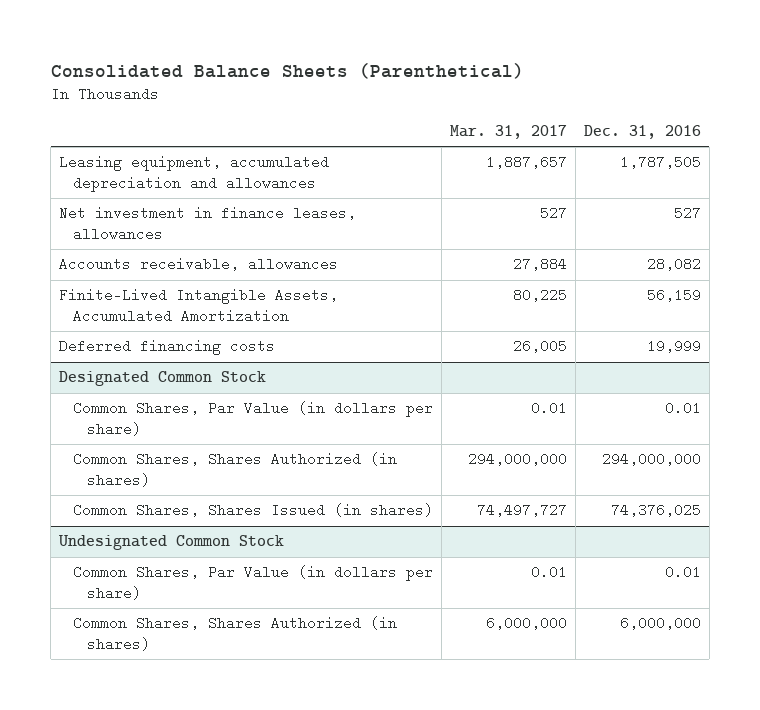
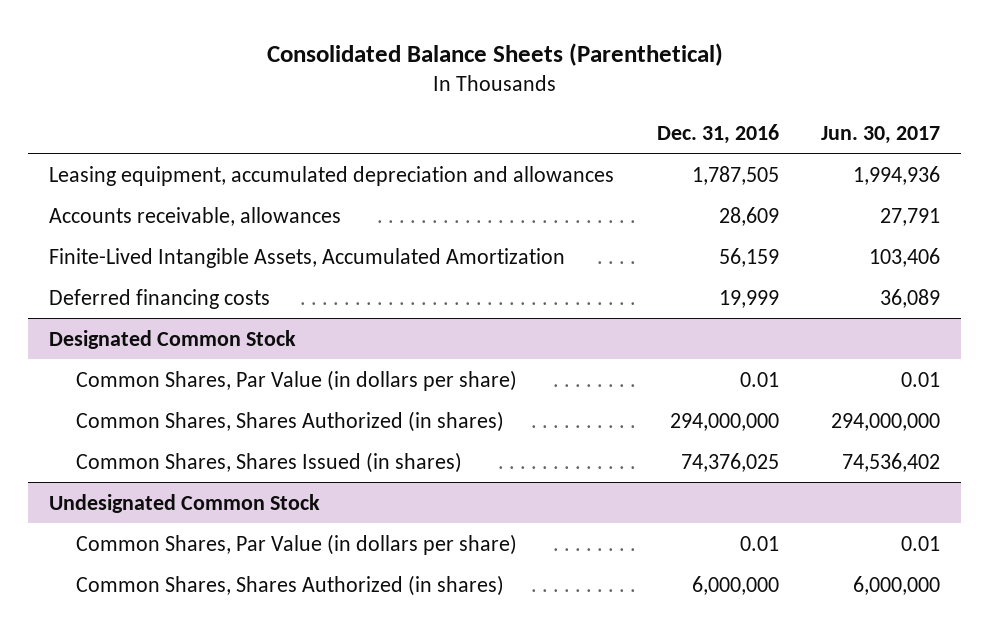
[449,125,567,140] Mar. 31, 2017 -> none
none -> [821,125,941,144] Jun. 30, 2017
[59,206,357,242] Net investment in finance leases, allowances -> none
[646,257,701,272] 28,082 -> [718,206,779,226] 28,609

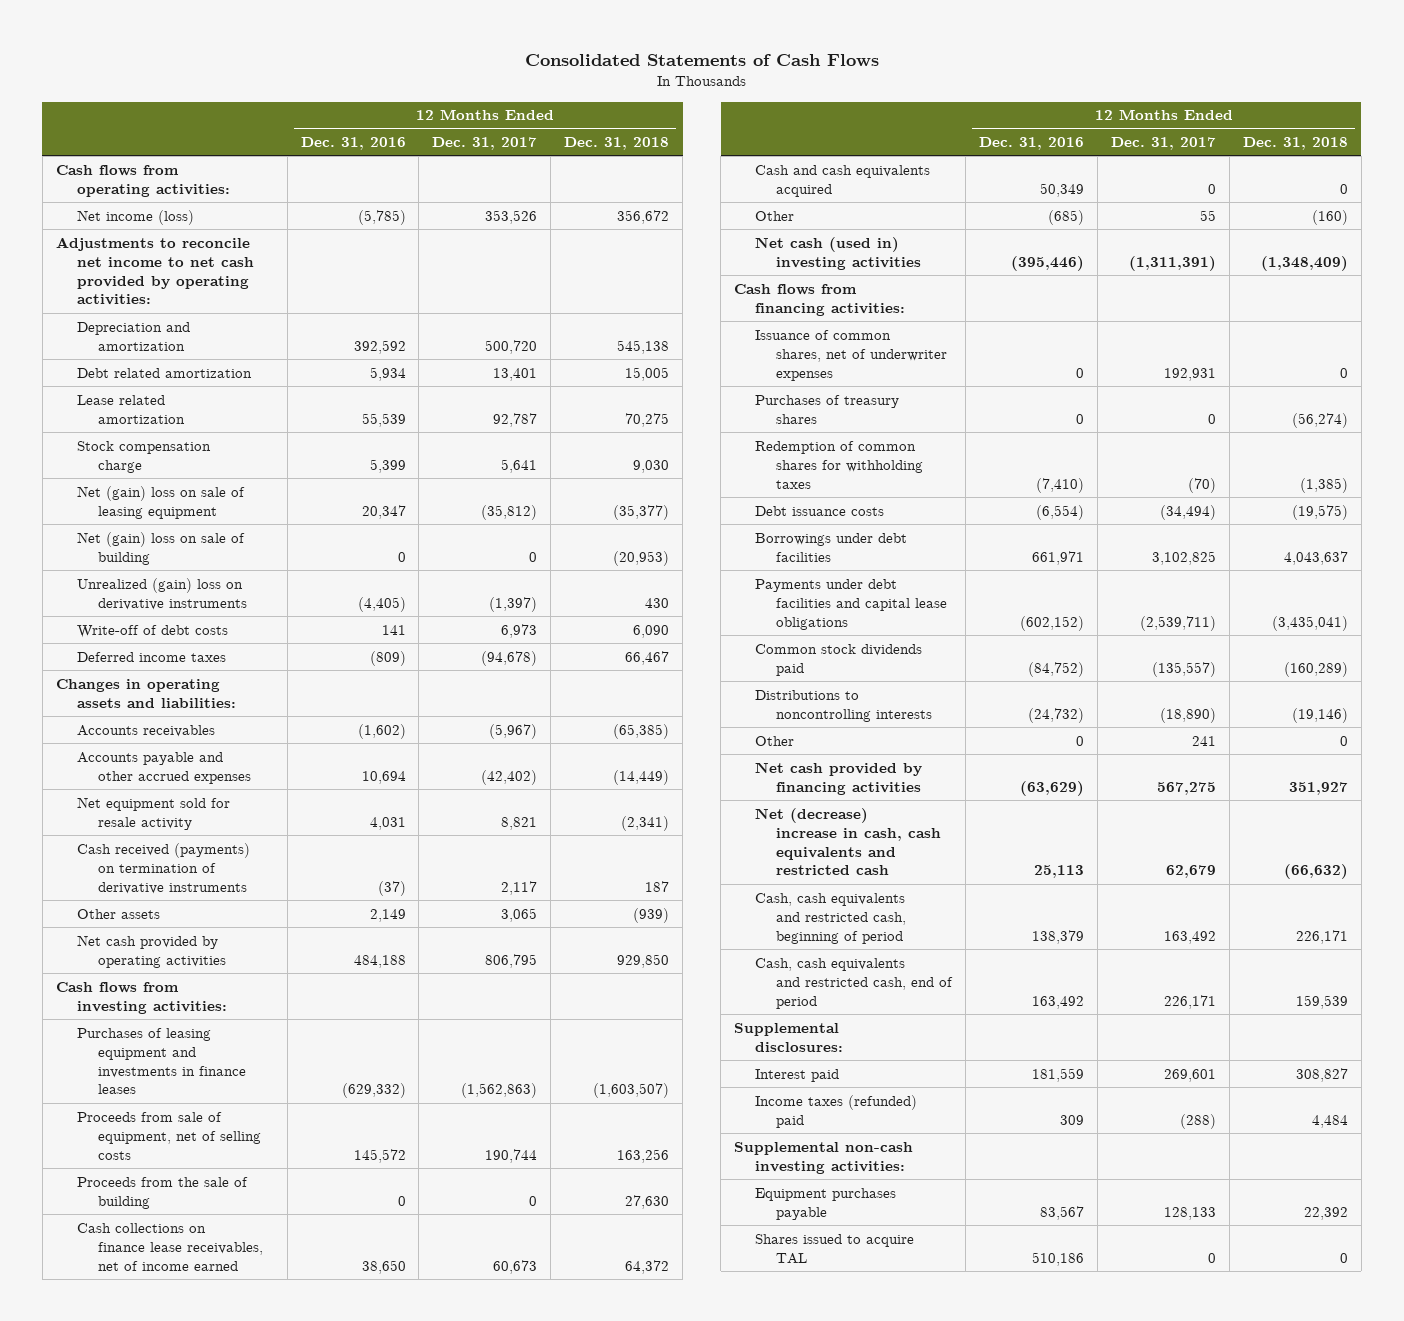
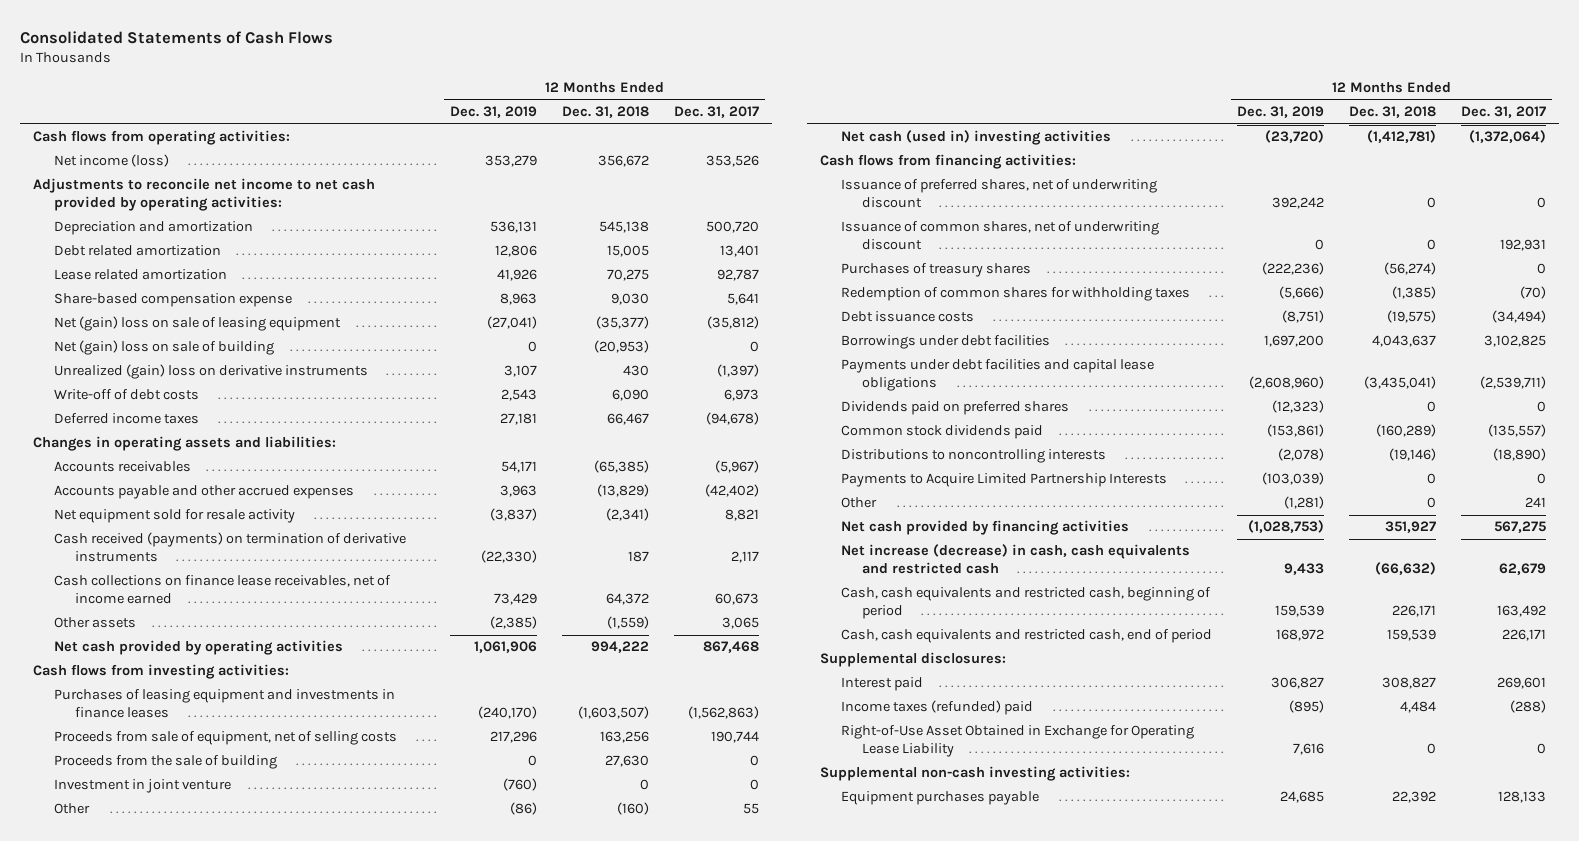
[300,137,406,151] Dec. 31, 2016 -> none
none -> [449,106,537,119] Dec. 31, 2019
[76,440,211,473] Stock compensation charge -> [53,293,292,308] Share-based compensation expense
[613,769,670,785] (14,449) -> [597,484,650,498] (13,829)
[76,1222,263,1271] Cash collections on finance lease receivables, net of income earned -> [53,575,391,605] Cash collections on finance lease receivables, net of income earned
[633,907,670,923] (939) -> [607,616,650,630] (1,559)
[485,953,538,968] 806,795 -> [703,641,760,654] 867,468
[617,953,670,968] 929,850 -> [591,641,650,654] 994,222
[755,164,931,197] Cash and cash equivalents acquired -> none
none -> [53,779,231,794] Investment in joint venture
[1129,255,1217,271] (1,311,391) -> [1469,130,1547,144] (1,372,064)
[1260,255,1348,271] (1,348,409) -> [1367,130,1437,144] (1,412,781)
none -> [840,179,1157,209] Issuance of preferred shares, net of underwriting discount
[755,329,948,381] Issuance of common shares, net of underwriter expenses -> [840,221,1159,251] Issuance of common shares, net of underwriting discount
none -> [840,401,1069,416] Dividends paid on preferred shares
none -> [840,473,1167,488] Payments to Acquire Limited Partnership Interests
[755,807,942,876] Net (decrease) increase in cash, cash equivalents and restricted cash -> [840,544,1190,575] Net increase (decrease) in cash, cash equivalents and restricted cash
none -> [840,725,1194,758] Right-of-Use Asset Obtained in Exchange for Operating Lease Liability
[755,1233,915,1264] Shares issued to acquire TAL -> none

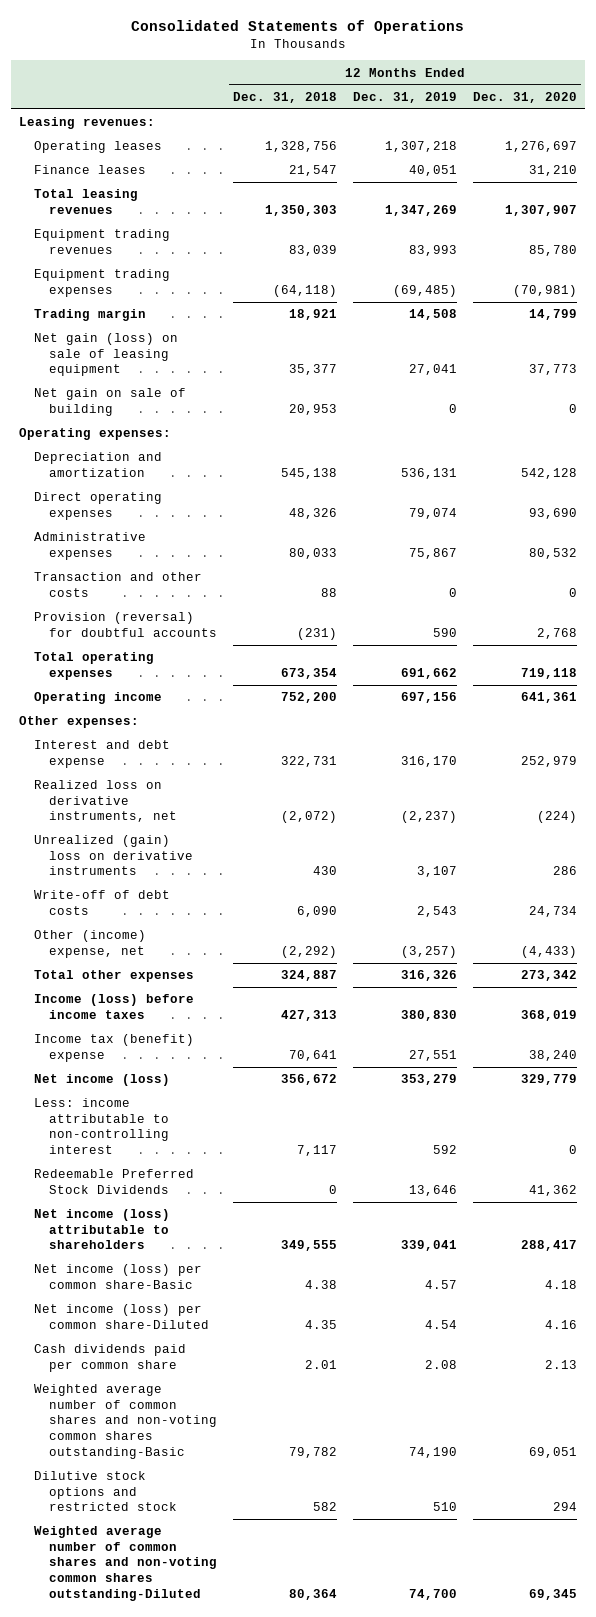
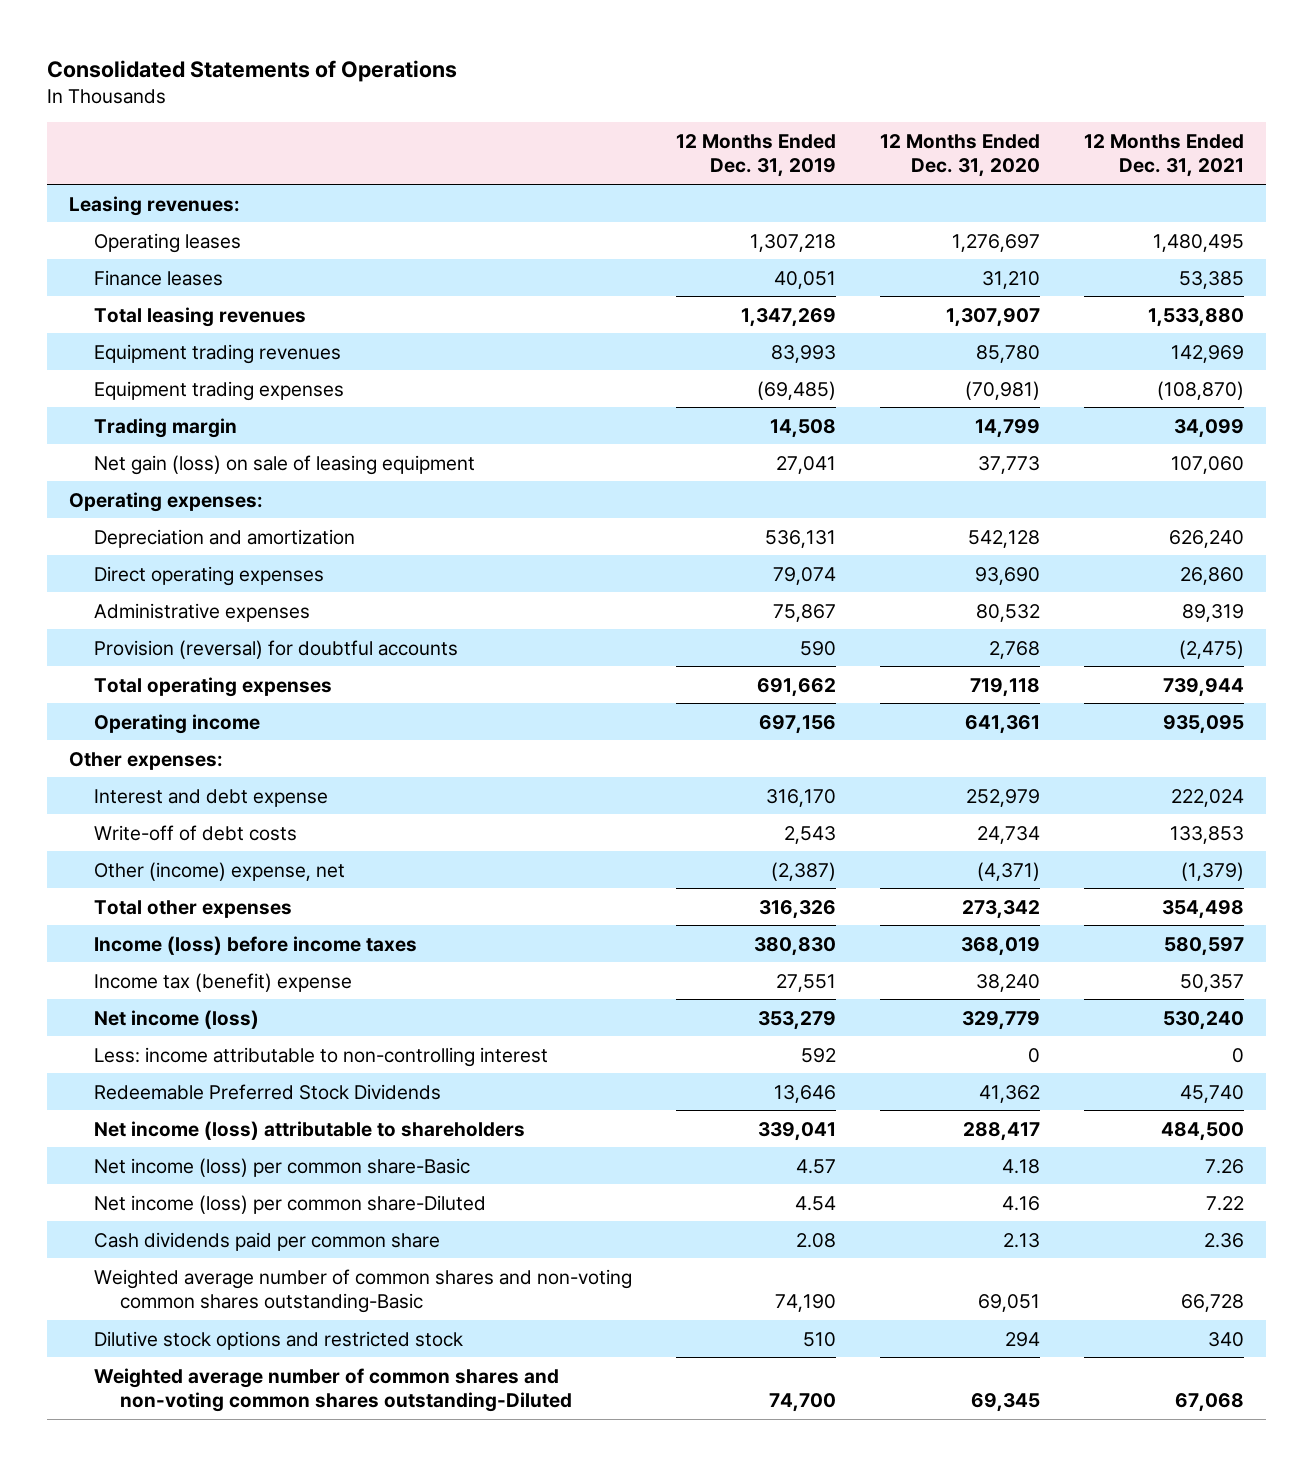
[233,91,338,103] Dec. 31, 2018 -> none
none -> [1084,133,1245,178] 12 Months Ended Dec. 31, 2021
[34,388,187,416] Net gain on sale of building -> none
[34,572,203,597] Transaction and other costs -> none
[34,780,178,823] Realized loss on derivative instruments, net -> none
[34,835,194,876] Unrealized (gain) loss on derivative instruments -> none
[401,945,458,958] (3,257) -> [771,861,837,881] (2,387)
[520,945,577,958] (4,433) -> [977,861,1041,881] (4,371)

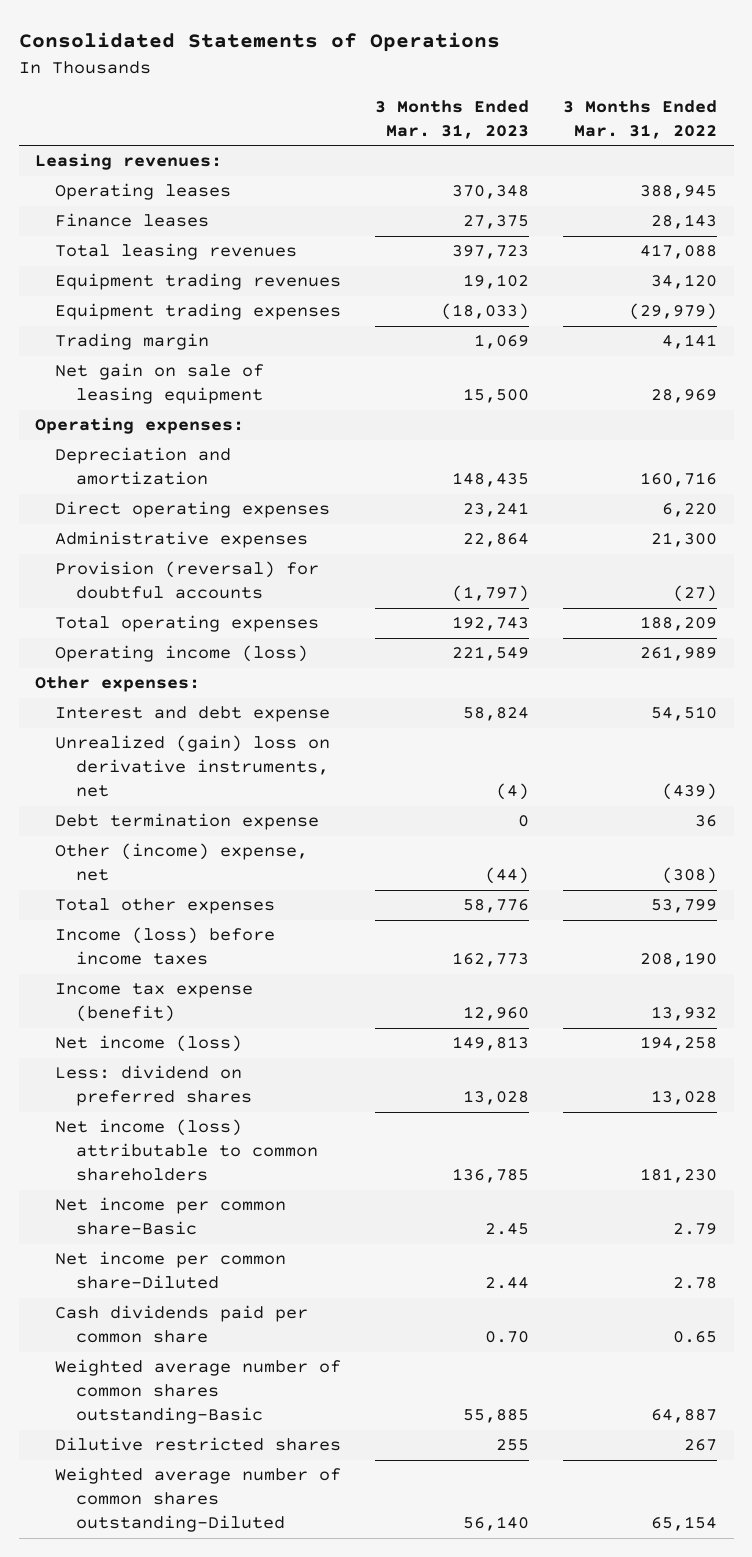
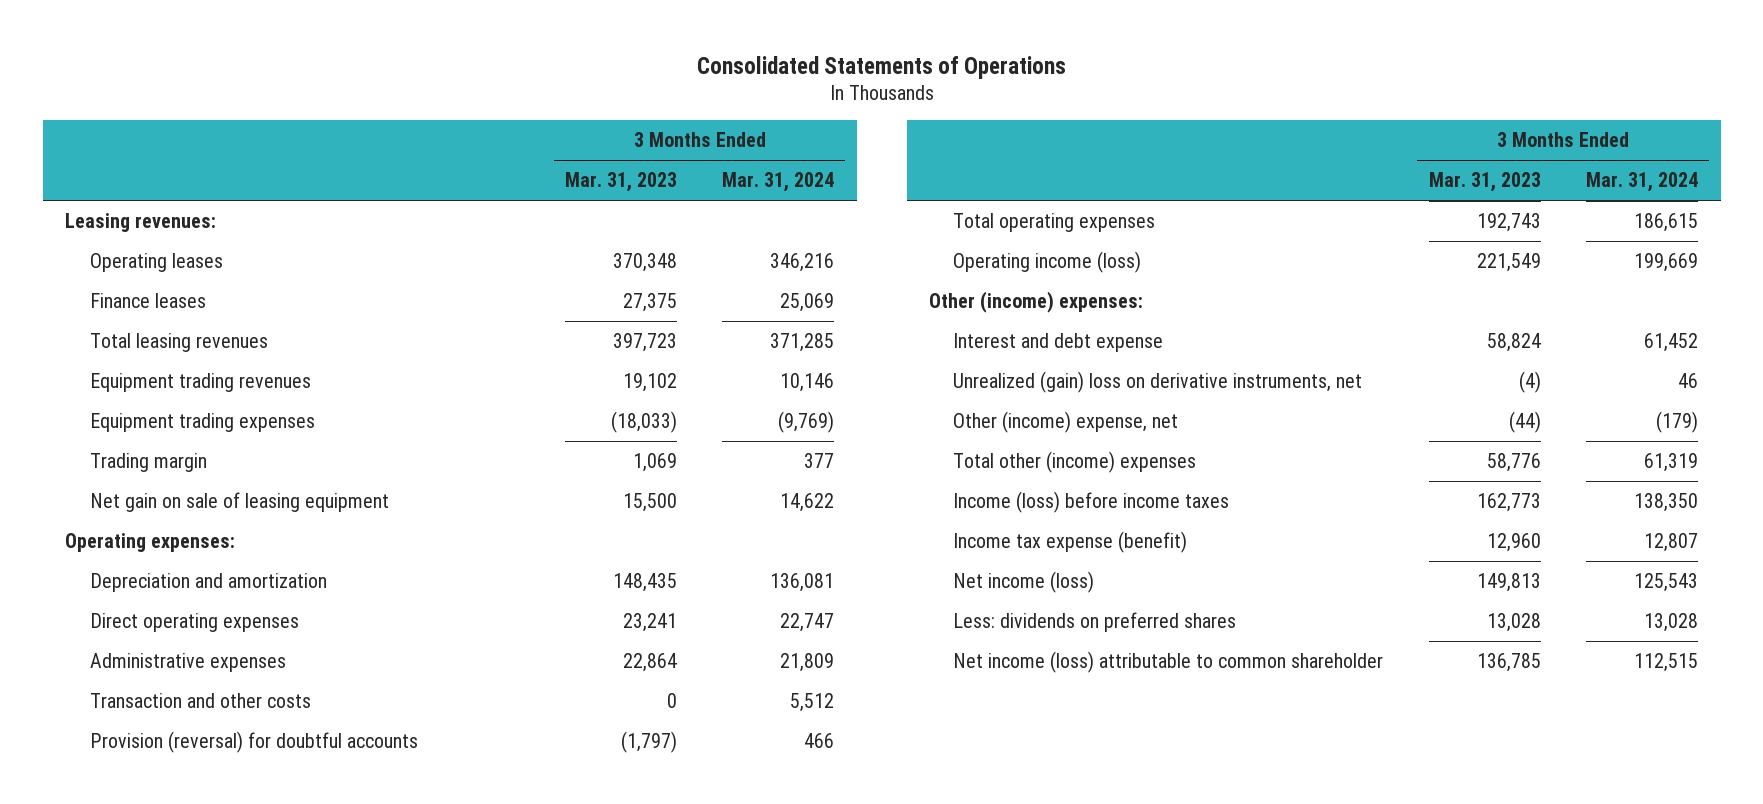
[562,99,717,139] 3 Months Ended Mar. 31, 2022 -> none
none -> [722,172,835,193] Mar. 31, 2024
none -> [89,693,311,709] Transaction and other costs
[35,676,201,693] Other expenses: -> [929,291,1144,314] Other (income) expenses:
[55,813,320,831] Debt termination expense -> none
[55,898,276,915] Total other expenses -> [953,451,1197,474] Total other (income) expenses
[55,1197,287,1236] Net income per common share-Basic -> none
[55,1251,287,1290] Net income per common share-Diluted -> none
[55,1305,309,1344] Cash dividends paid per common share -> none
[55,1359,342,1425] Weighted average number of common shares outstanding-Basic -> none
[55,1437,342,1452] Dilutive restricted shares -> none
[55,1467,342,1533] Weighted average number of common shares outstanding-Diluted -> none
[55,1065,252,1107] Less: dividend on preferred shares -> [953,612,1237,633] Less: dividends on preferred shares
[55,1119,318,1182] Net income (loss) attributable to common shareholders -> [953,651,1384,674] Net income (loss) attributable to common shareholder

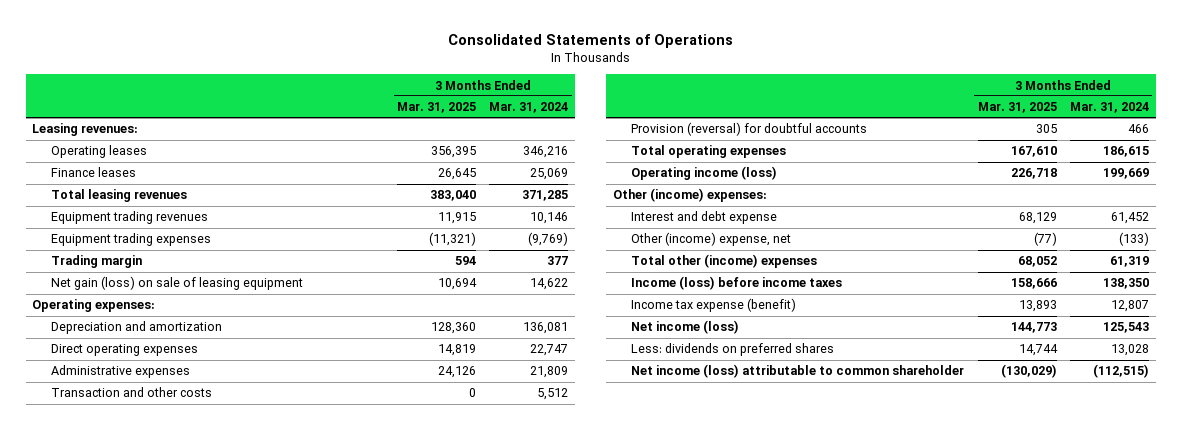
[564,172,677,193] Mar. 31, 2023 -> none
none -> [396,102,476,114] Mar. 31, 2025
[89,492,389,513] Net gain on sale of leasing equipment -> [50,276,303,291] Net gain (loss) on sale of leasing equipment
[953,371,1363,394] Unrealized (gain) loss on derivative instruments, net -> none
[1656,411,1699,434] (179) -> [1119,232,1150,247] (133)
[1634,653,1699,673] 112,515 -> [1093,364,1150,379] (112,515)

